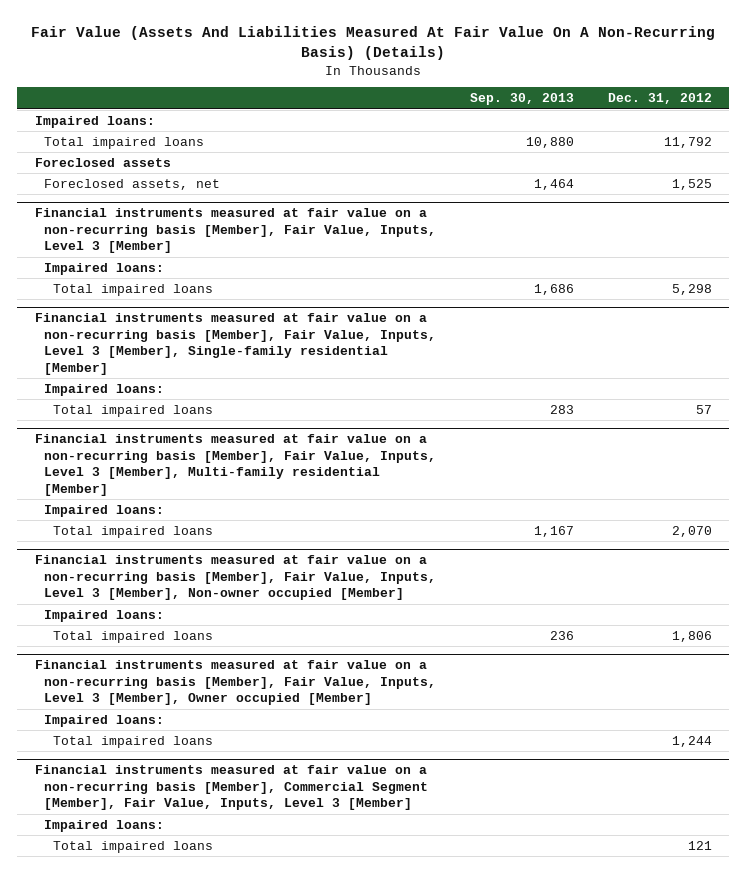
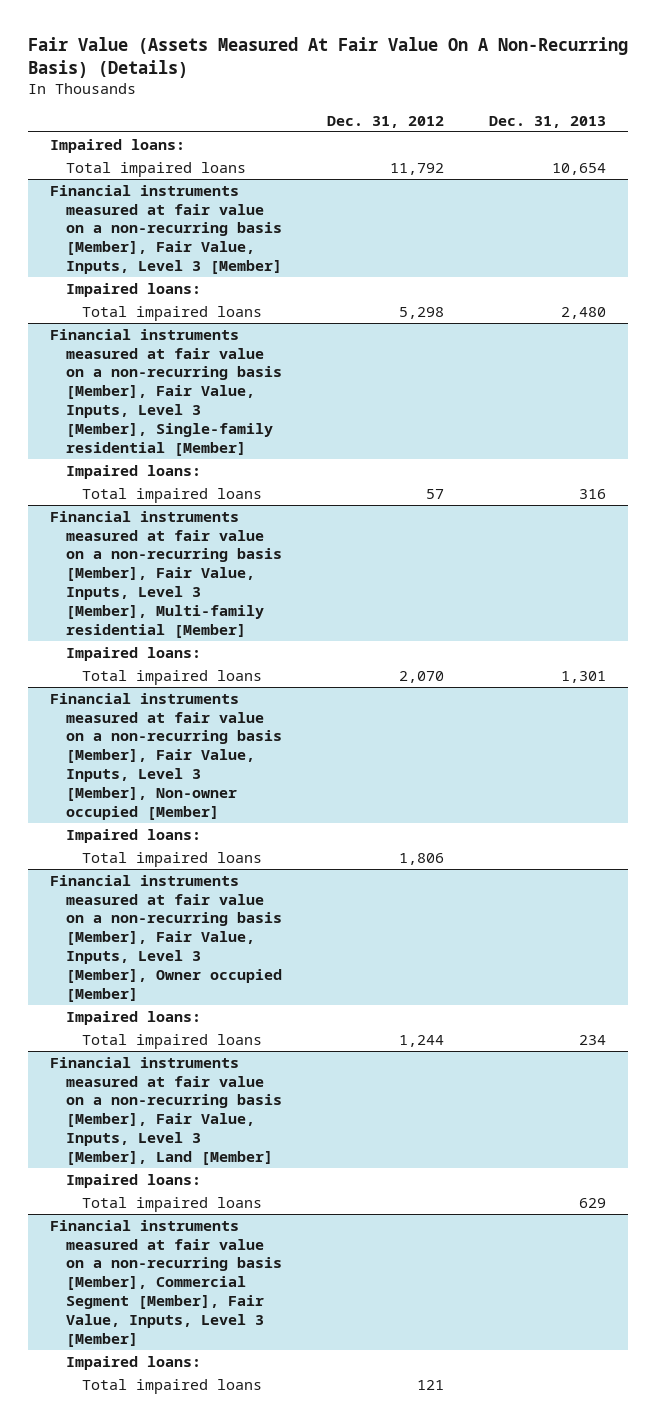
[31,26,716,61] Fair Value (Assets And Liabilities Measured At Fair Value On A Non-Recurring Basis) (Details) -> [27,36,628,78] Fair Value (Assets Measured At Fair Value On A Non-Recurring Basis) (Details)
[469,93,574,106] Sep. 30, 2013 -> none
none -> [488,115,606,128] Dec. 31, 2013
[34,157,171,167] Foreclosed assets -> none
[43,178,220,190] Foreclosed assets, net -> none
none -> [50,1056,283,1166] Financial instruments measured at fair value on a non-recurring basis [Member], Fair Value, Inputs, Level 3 [Member], Land [Member]
none -> [66,1173,202,1188] Impaired loans:
none -> [82,1196,263,1212] Total impaired loans

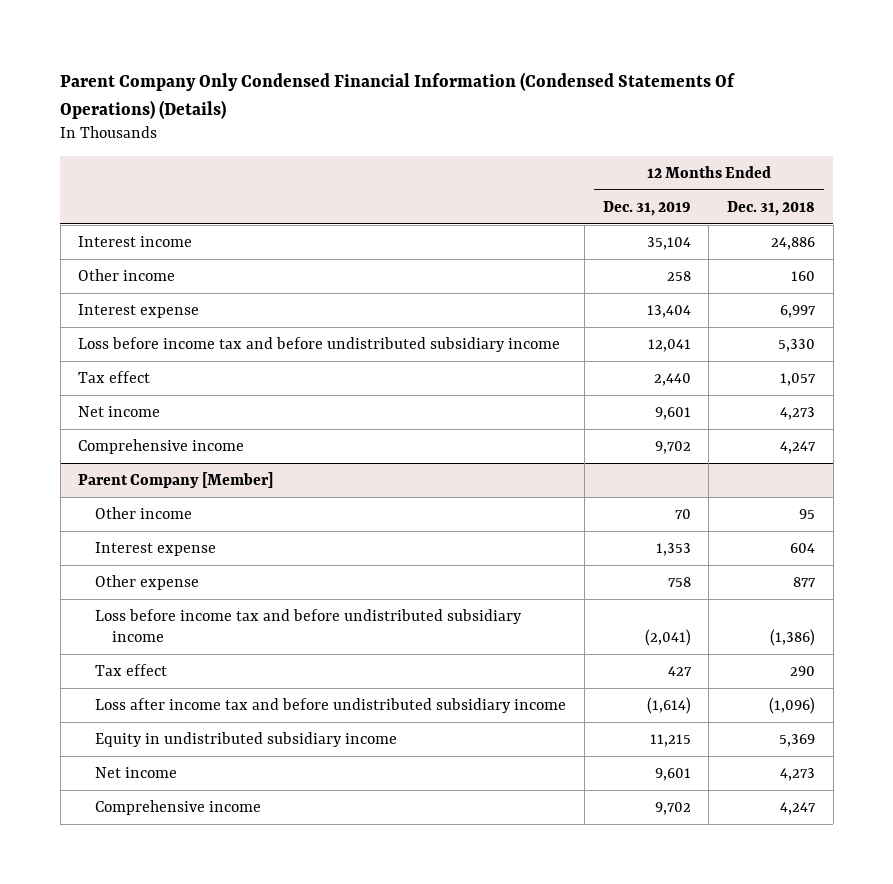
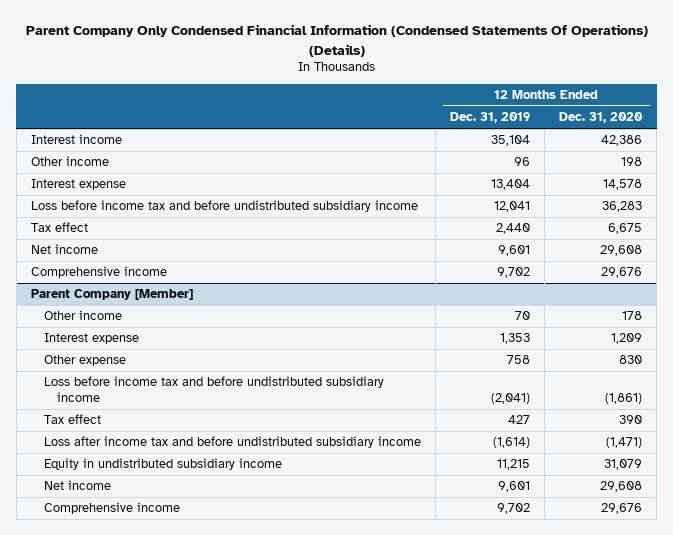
[726,200,815,216] Dec. 31, 2018 -> none
none -> [559,112,644,124] Dec. 31, 2020
[666,270,691,281] 258 -> [514,157,531,167] 96

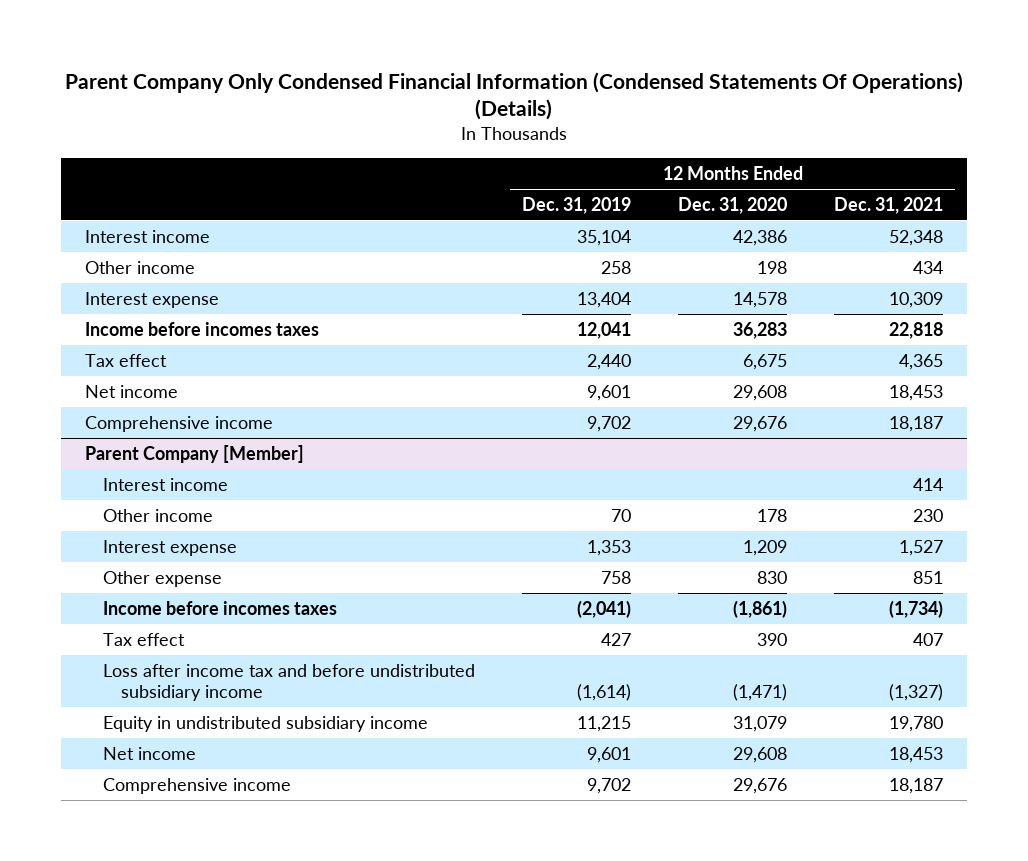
none -> [834,196,944,214] Dec. 31, 2021
[514,157,531,167] 96 -> [600,260,631,274] 258
[30,200,418,213] Loss before income tax and before undistributed subsidiary income -> [84,321,319,336] Income before incomes taxes
none -> [102,477,228,491] Interest income
[43,376,384,402] Loss before income tax and before undistributed subsidiary income -> [102,600,337,615] Income before incomes taxes

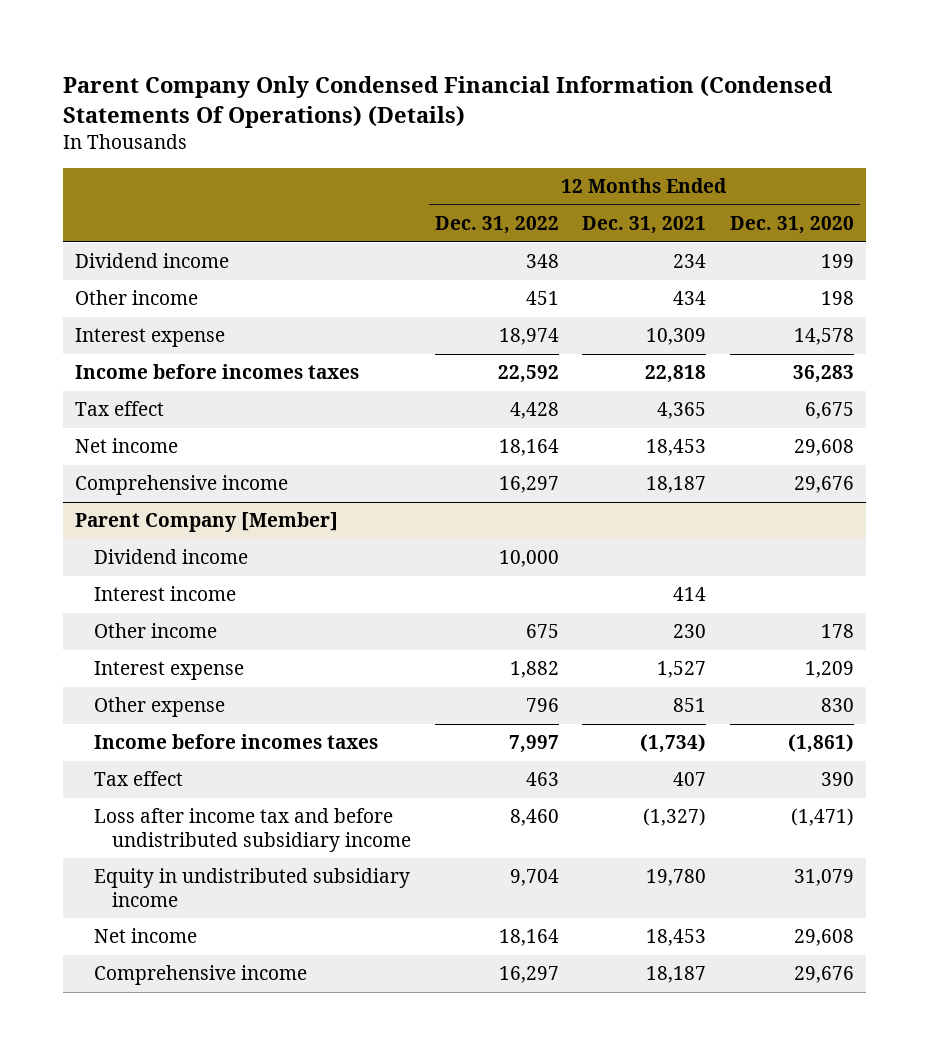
[521,196,631,214] Dec. 31, 2019 -> none
none -> [434,216,559,235] Dec. 31, 2022
[84,229,210,243] Interest income -> none
none -> [75,253,230,269] Dividend income
none -> [93,549,248,565] Dividend income

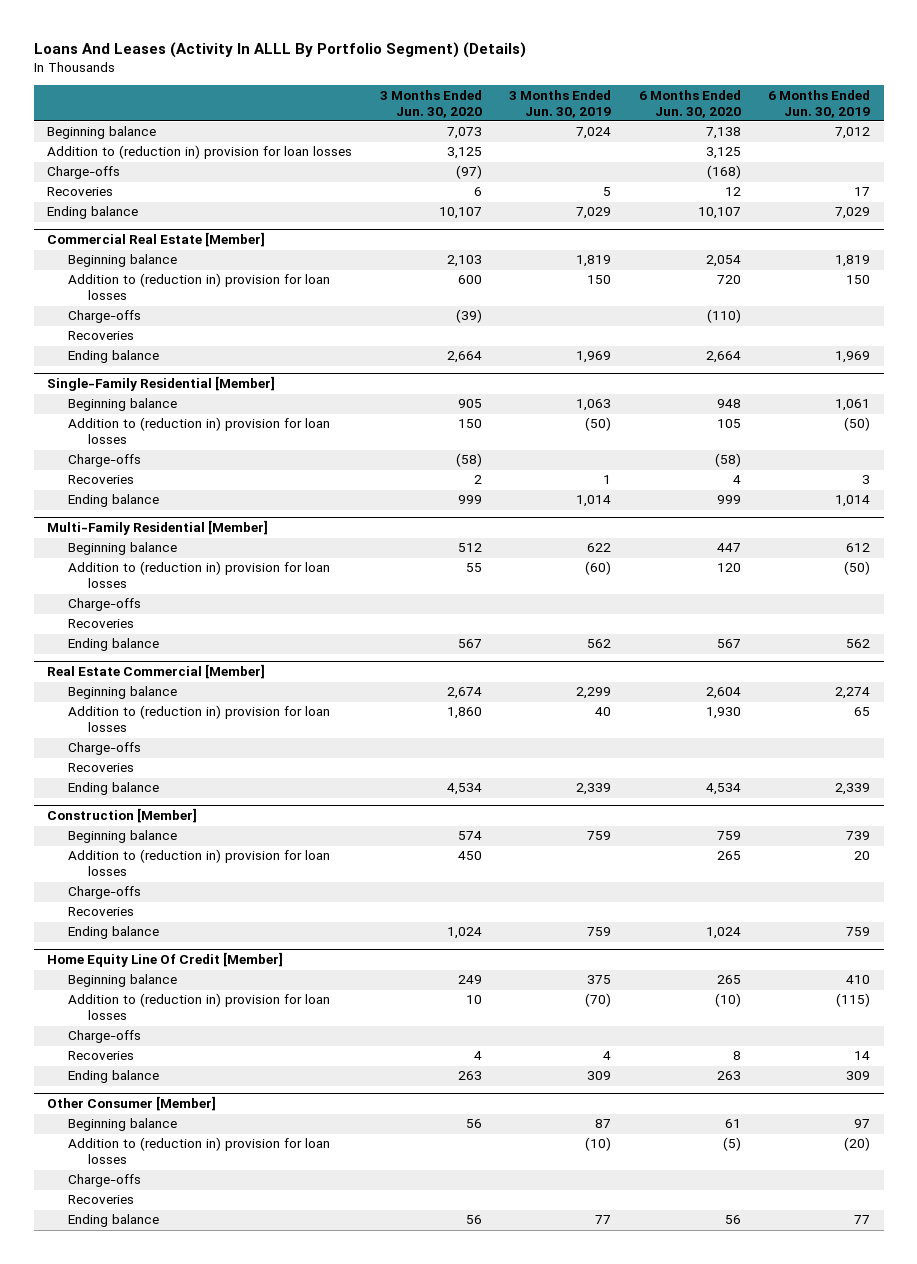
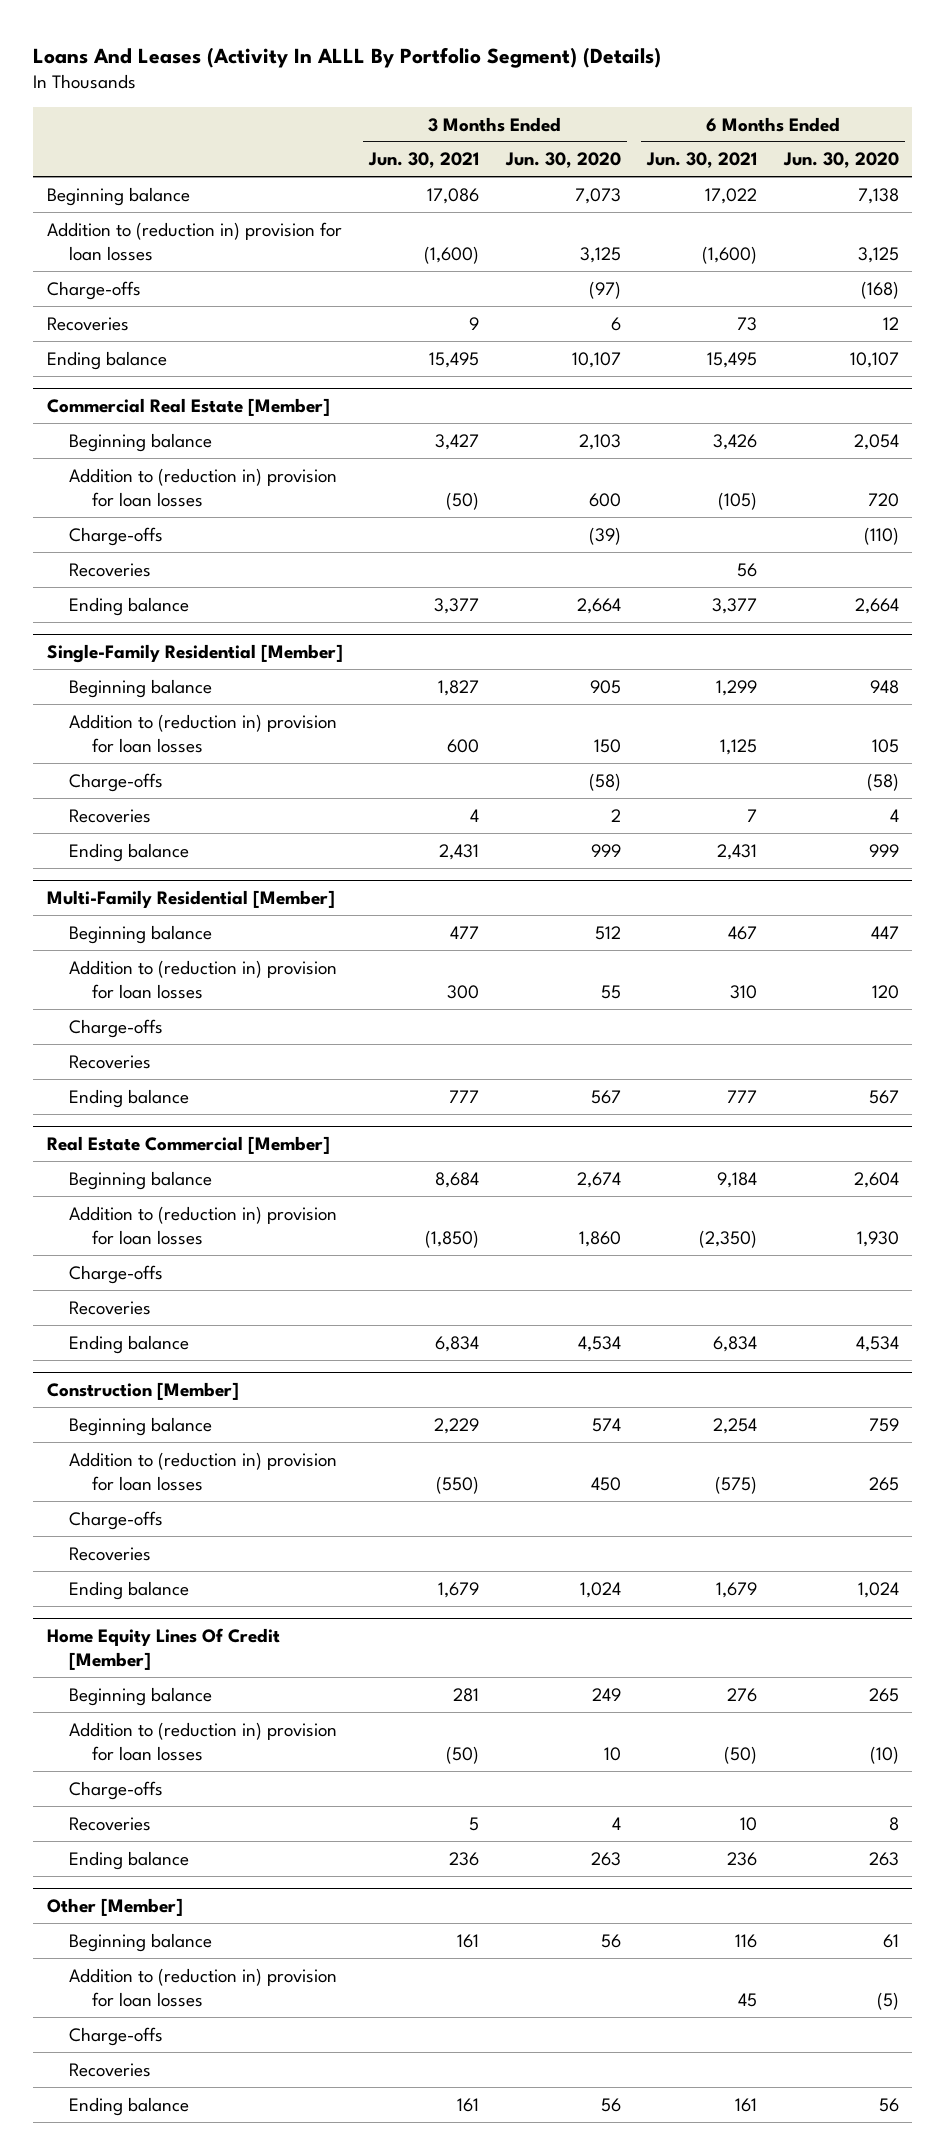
[509,89,612,118] 3 Months Ended Jun. 30, 2019 -> none
[768,89,871,118] 6 Months Ended Jun. 30, 2019 -> none
none -> [368,152,480,169] Jun. 30, 2021
none -> [646,152,758,169] Jun. 30, 2021
[47,952,284,968] Home Equity Line Of Credit [Member] -> [46,1627,280,1670] Home Equity Lines Of Credit [Member]
[47,1096,217,1112] Other Consumer [Member] -> [46,1897,183,1916] Other [Member]

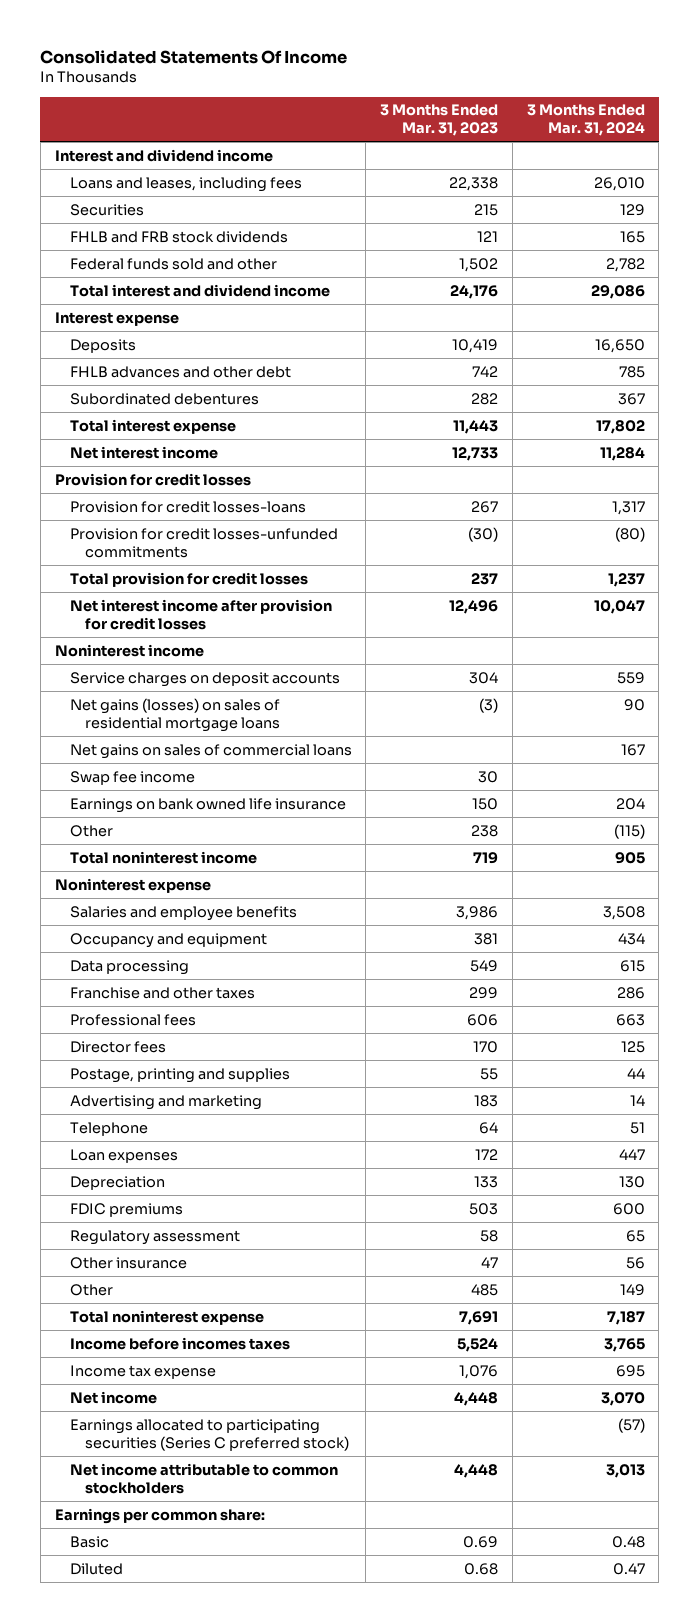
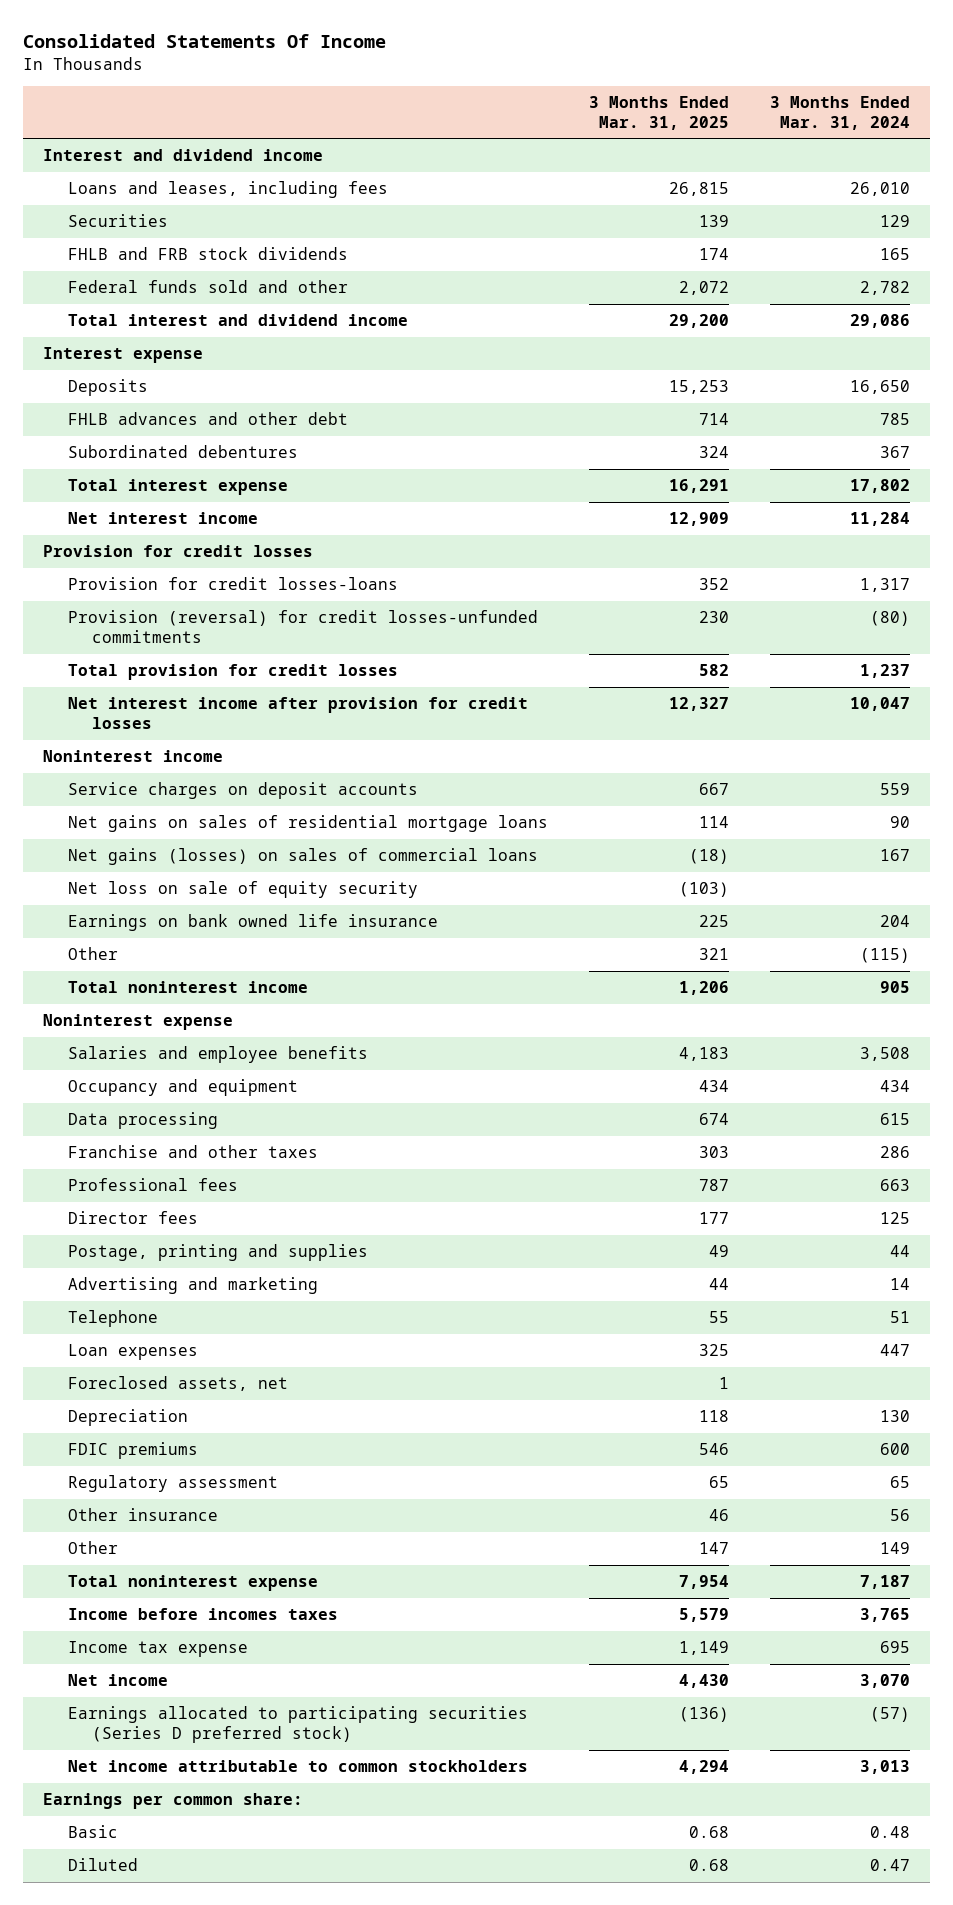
[380,104,499,137] 3 Months Ended Mar. 31, 2023 -> none
none -> [588,95,729,130] 3 Months Ended Mar. 31, 2025
[69,527,338,558] Provision for credit losses-unfunded commitments -> [67,610,538,644] Provision (reversal) for credit losses-unfunded commitments
[69,770,195,785] Swap fee income -> none
[69,697,280,732] Net gains (losses) on sales of residential mortgage loans -> [67,815,548,833] Net gains on sales of residential mortgage loans
[69,743,352,759] Net gains on sales of commercial loans -> [67,848,538,866] Net gains (losses) on sales of commercial loans
none -> [67,881,418,899] Net loss on sale of equity security
none -> [67,1376,288,1392] Foreclosed assets, net
[69,1418,349,1451] Earnings allocated to participating securities (Series C preferred stock) -> [67,1706,528,1744] Earnings allocated to participating securities (Series D preferred stock)

